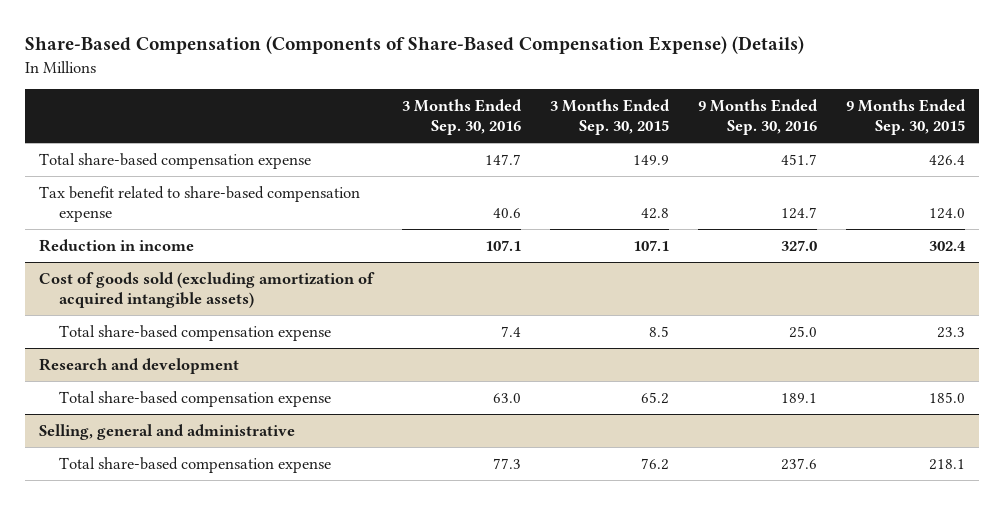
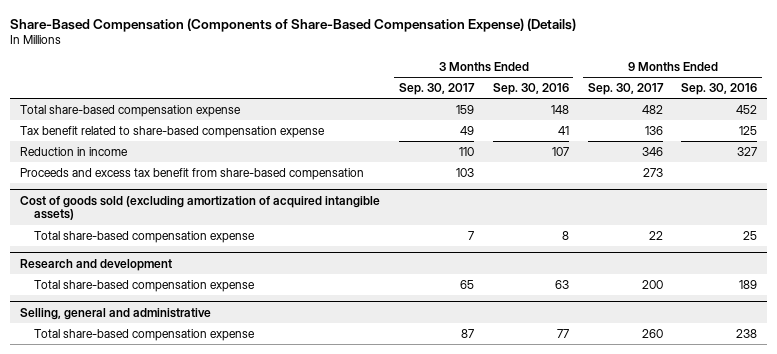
[550,98,671,136] 3 Months Ended Sep. 30, 2015 -> none
[845,98,966,136] 9 Months Ended Sep. 30, 2015 -> none
none -> [398,82,475,95] Sep. 30, 2017
none -> [587,82,664,95] Sep. 30, 2017
[485,153,522,165] 147.7 -> [550,104,569,114] 148
[780,153,817,165] 451.7 -> [736,104,758,114] 452
[493,208,522,219] 40.6 -> [557,125,569,135] 41
[780,207,817,220] 124.7 -> [739,125,758,135] 125
[485,239,522,251] 107.1 -> [551,146,569,156] 107
[780,239,817,251] 327.0 -> [737,146,758,156] 327
none -> [19,167,364,180] Proceeds and excess tax benefit from share-based compensation
[501,325,522,337] 7.4 -> [561,230,569,240] 8
[788,325,817,338] 25.0 -> [743,230,758,240] 25
[493,392,522,403] 63.0 -> [554,279,569,289] 63
[780,392,817,403] 189.1 -> [739,279,758,289] 189
[493,457,522,469] 77.3 -> [556,328,569,338] 77
[780,457,817,470] 237.6 -> [736,328,758,338] 238

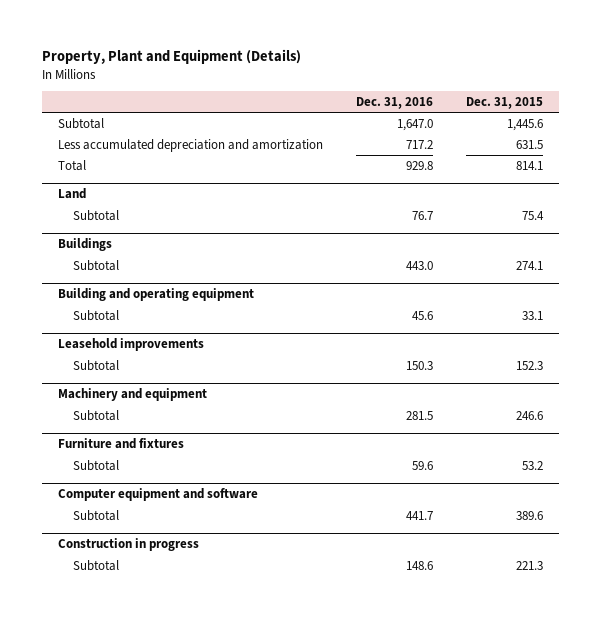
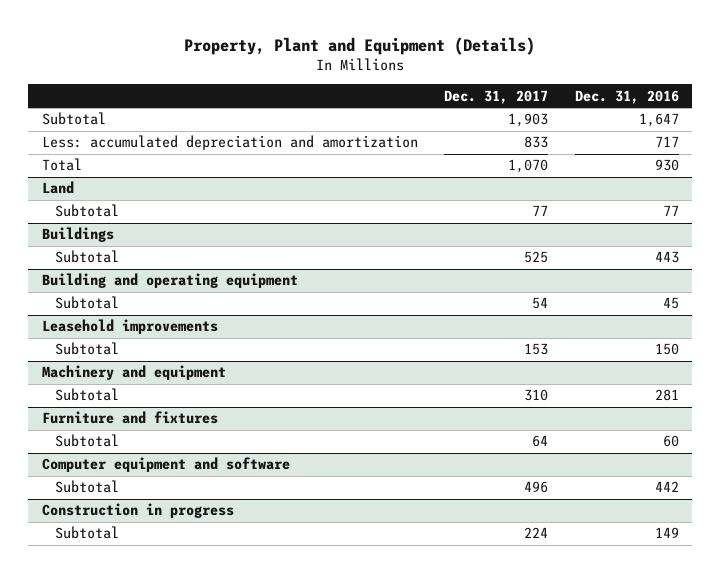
[465,97,543,110] Dec. 31, 2015 -> none
none -> [444,89,549,104] Dec. 31, 2017
[396,118,433,131] 1,647.0 -> [638,113,679,128] 1,647
[58,138,324,152] Less accumulated depreciation and amortization -> [41,135,418,151] Less: accumulated depreciation and amortization
[405,139,433,149] 717.2 -> [654,136,679,148] 717
[405,160,433,170] 929.8 -> [654,159,679,172] 930
[411,210,433,220] 76.7 -> [662,205,679,217] 77
[405,260,433,270] 443.0 -> [654,251,679,264] 443
[411,310,433,320] 45.6 -> [662,297,679,310] 45
[405,360,433,370] 150.3 -> [654,343,679,356] 150
[405,410,433,420] 281.5 -> [654,389,679,402] 281
[411,460,433,470] 59.6 -> [662,435,679,448] 60
[405,510,433,520] 441.7 -> [654,481,679,493] 442
[405,560,433,570] 148.6 -> [654,527,679,539] 149

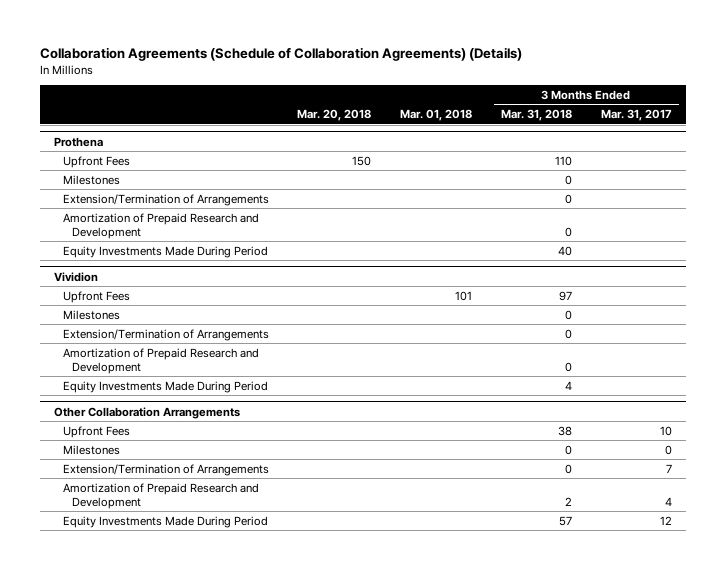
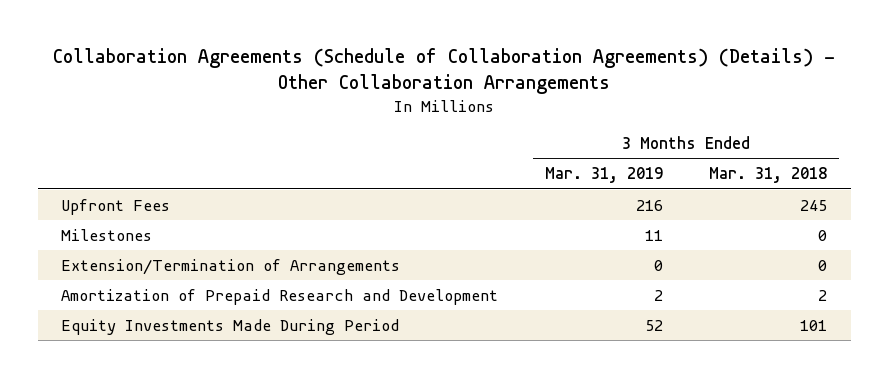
[39,46,522,61] Collaboration Agreements (Schedule of Collaboration Agreements) (Details) -> [53,48,836,95] Collaboration Agreements (Schedule of Collaboration Agreements) (Details) - Other Collaboration Arrangements
[297,109,372,122] Mar. 20, 2018 -> none
[400,109,473,122] Mar. 01, 2018 -> none
[600,109,672,122] Mar. 31, 2017 -> none
none -> [544,167,663,184] Mar. 31, 2019
[53,136,103,147] Prothena -> none
[62,174,120,185] Milestones -> none
[62,193,269,206] Extension/Termination of Arrangements -> none
[62,212,259,239] Amortization of Prepaid Research and Development -> none
[62,245,268,258] Equity Investments Made During Period -> none
[53,271,98,282] Vividion -> none
[62,290,130,303] Upfront Fees -> none
[62,309,120,320] Milestones -> none
[62,328,269,341] Extension/Termination of Arrangements -> none
[62,347,259,374] Amortization of Prepaid Research and Development -> none
[62,380,268,393] Equity Investments Made During Period -> none
[53,406,240,419] Other Collaboration Arrangements -> none
[62,425,130,438] Upfront Fees -> none
[554,155,572,166] 110 -> [800,199,828,211] 245
[558,515,572,526] 57 -> [800,319,828,331] 101

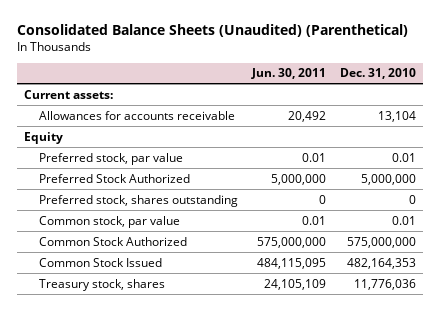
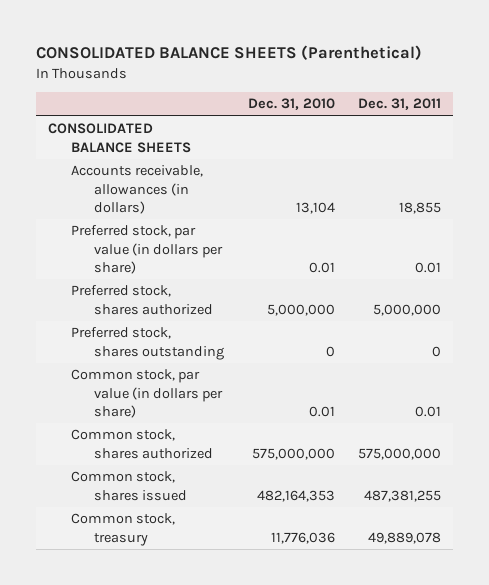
[17,24,409,38] Consolidated Balance Sheets (Unaudited) (Parenthetical) -> [35,45,422,61] CONSOLIDATED BALANCE SHEETS (Parenthetical)
[250,68,326,80] Jun. 30, 2011 -> none
none -> [358,98,442,111] Dec. 31, 2011
[24,89,114,99] Current assets: -> none
[24,131,64,144] Equity -> none
none -> [47,123,191,153] CONSOLIDATED BALANCE SHEETS
[38,110,235,120] Allowances for accounts receivable -> [70,165,203,215] Accounts receivable, allowances (in dollars)
[38,152,183,165] Preferred stock, par value -> [70,225,223,275] Preferred stock, par value (in dollars per share)
[38,173,190,183] Preferred Stock Authorized -> [70,285,213,315] Preferred stock, shares authorized
[38,215,180,228] Common stock, par value -> [70,369,223,419] Common stock, par value (in dollars per share)
[38,236,187,246] Common Stock Authorized -> [70,429,213,459] Common stock, shares authorized
[38,257,162,267] Common Stock Issued -> [70,471,187,501] Common stock, shares issued
[38,278,165,291] Treasury stock, shares -> [70,513,175,546] Common stock, treasury

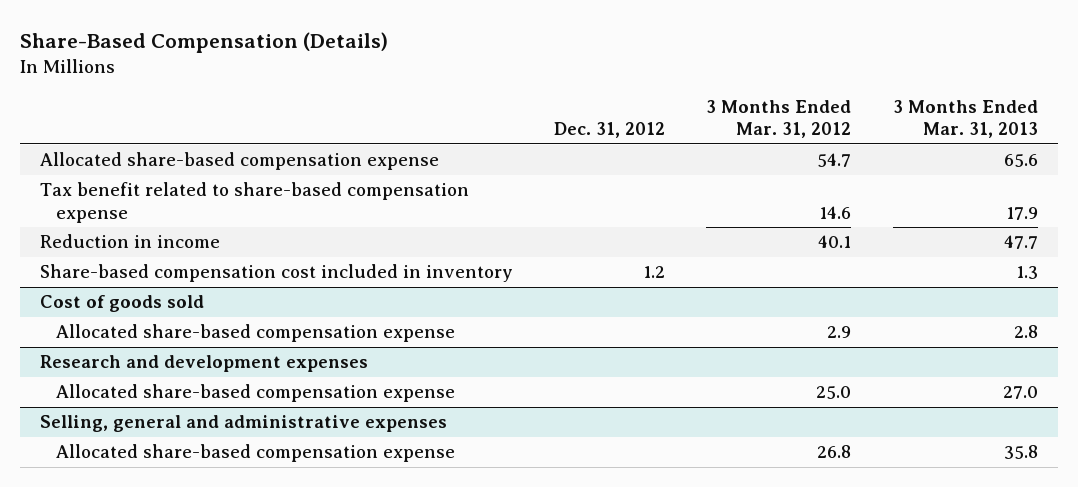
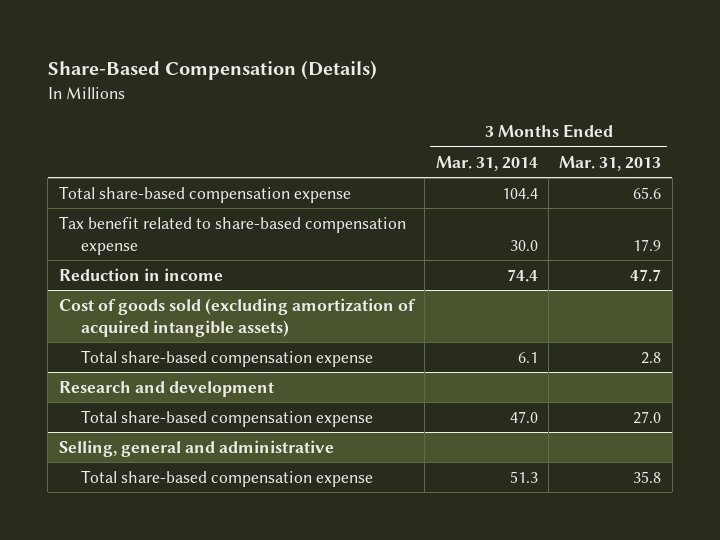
[554,122,666,139] Dec. 31, 2012 -> none
[706,99,852,139] 3 Months Ended Mar. 31, 2012 -> none
none -> [435,155,538,171] Mar. 31, 2014
[40,152,440,171] Allocated share-based compensation expense -> [58,185,351,203] Total share-based compensation expense
[40,264,514,283] Share-based compensation cost included in inventory -> none
[40,295,205,313] Cost of goods sold -> none
none -> [58,297,416,337] Cost of goods sold (excluding amortization of acquired intangible assets)
[56,324,456,343] Allocated share-based compensation expense -> [81,349,374,367] Total share-based compensation expense
[40,355,369,373] Research and development expenses -> [58,380,274,397] Research and development
[56,384,456,403] Allocated share-based compensation expense -> [81,409,374,427] Total share-based compensation expense
[40,415,448,433] Selling, general and administrative expenses -> [58,439,334,457] Selling, general and administrative
[56,444,456,463] Allocated share-based compensation expense -> [81,469,374,487] Total share-based compensation expense

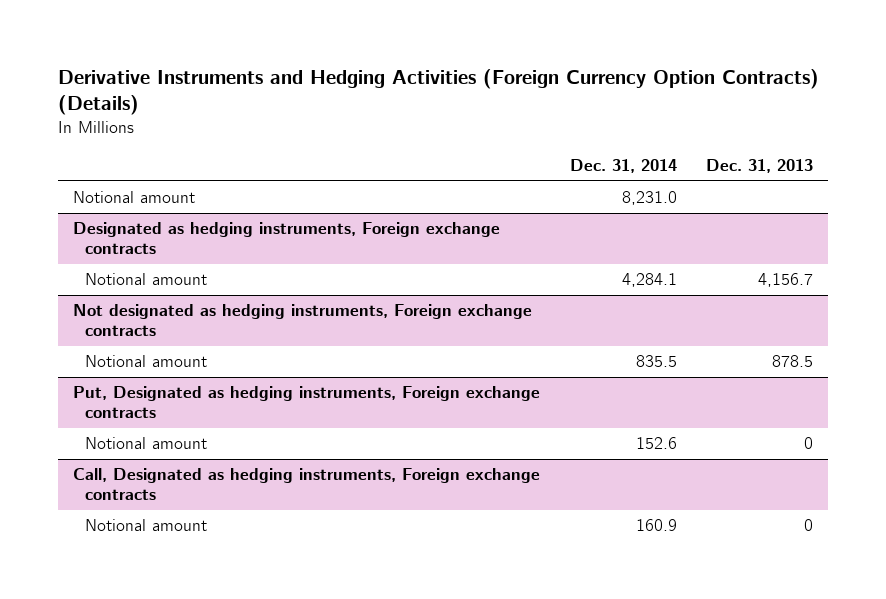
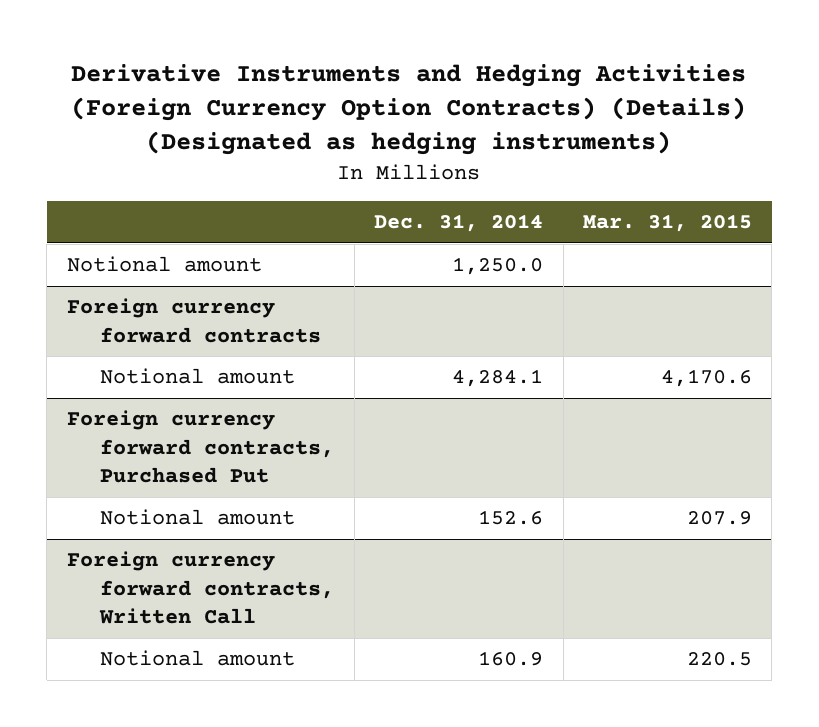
[58,69,820,116] Derivative Instruments and Hedging Activities (Foreign Currency Option Contracts) (Details) -> [71,63,747,156] Derivative Instruments and Hedging Activities (Foreign Currency Option Contracts) (Details) (Designated as hedging instruments)
[706,159,814,174] Dec. 31, 2013 -> none
none -> [583,214,753,233] Mar. 31, 2015
[72,222,500,255] Designated as hedging instruments, Foreign exchange contracts -> none
[621,191,677,206] 8,231.0 -> [452,257,544,276] 1,250.0
none -> [66,298,322,343] Foreign currency forward contracts
[72,304,532,337] Not designated as hedging instruments, Foreign exchange contracts -> none
[84,355,207,368] Notional amount -> none
[72,386,540,419] Put, Designated as hedging instruments, Foreign exchange contracts -> none
none -> [66,410,335,484] Foreign currency forward contracts, Purchased Put
[72,468,540,501] Call, Designated as hedging instruments, Foreign exchange contracts -> none
none -> [66,551,335,625] Foreign currency forward contracts, Written Call

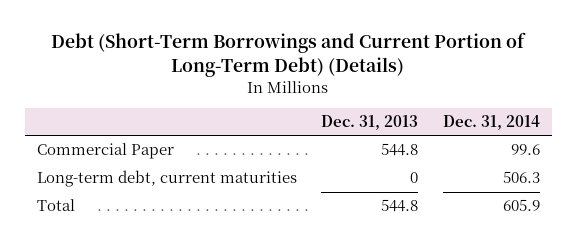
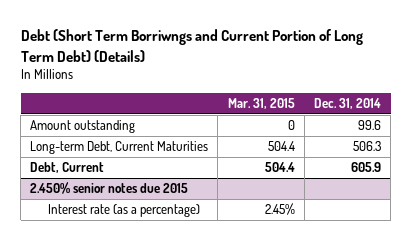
[51,32,527,77] Debt (Short-Term Borrowings and Current Portion of Long-Term Debt) (Details) -> [20,29,363,62] Debt (Short Term Borriwngs and Current Portion of Long Term Debt) (Details)
[321,115,419,131] Dec. 31, 2013 -> none
none -> [227,98,295,110] Mar. 31, 2015
[36,143,174,160] Commercial Paper -> [30,120,136,134] Amount outstanding
[36,170,297,188] Long-term debt, current maturities -> [30,141,209,155] Long-term Debt, Current Maturities
[36,199,75,212] Total -> [30,162,105,174] Debt, Current
none -> [30,182,189,195] 2.450% senior notes due 2015
none -> [48,204,201,218] Interest rate (as a percentage)

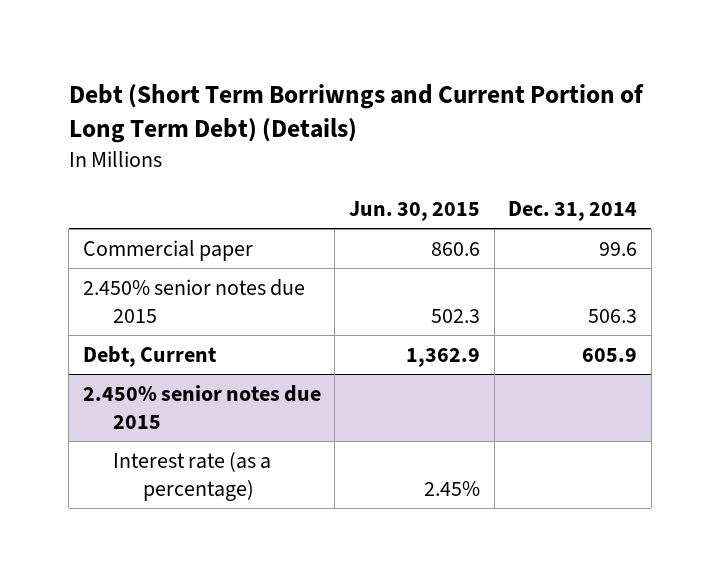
[227,98,295,110] Mar. 31, 2015 -> none
none -> [349,201,481,222] Jun. 30, 2015
[30,120,136,134] Amount outstanding -> [82,239,253,261] Commercial paper
[30,141,209,155] Long-term Debt, Current Maturities -> [82,278,305,324] 2.450% senior notes due 2015

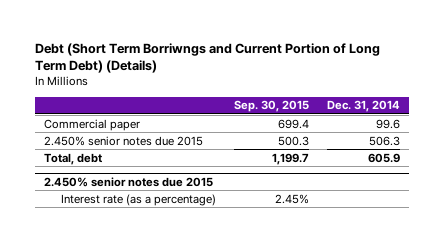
[349,201,481,222] Jun. 30, 2015 -> none
none -> [234,100,310,113] Sep. 30, 2015
[82,345,217,367] Debt, Current -> [43,152,102,165] Total, debt

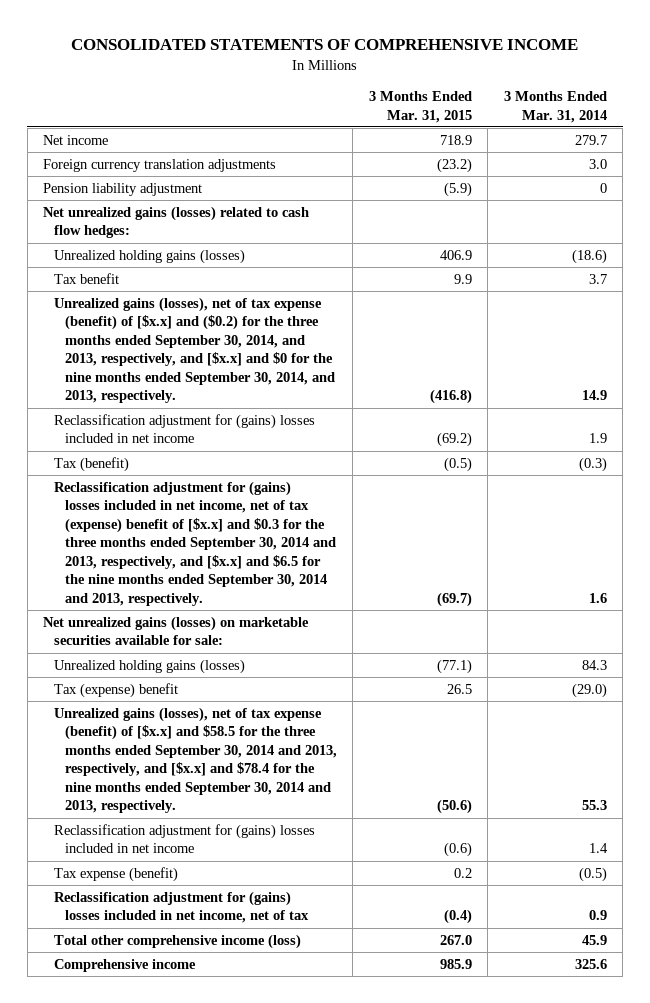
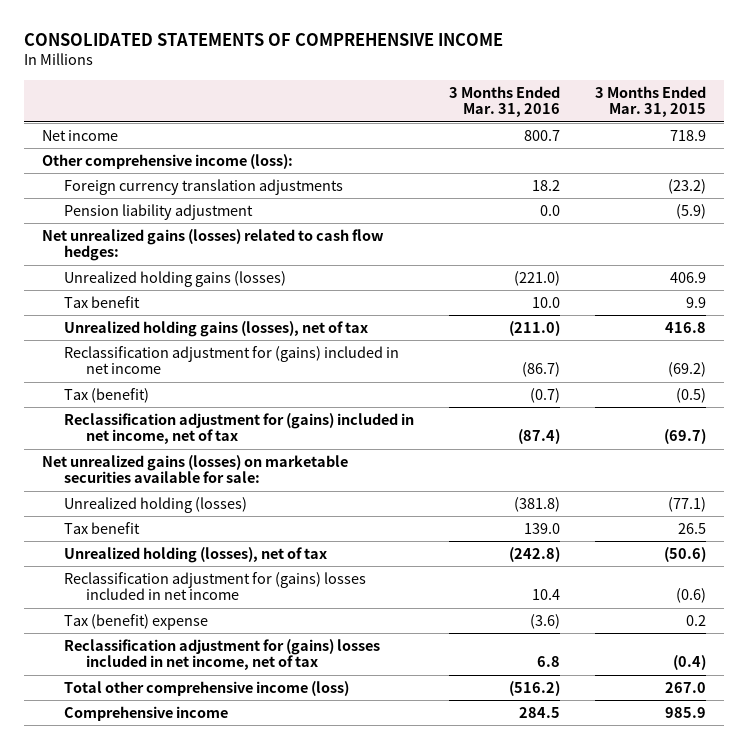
[503,91,607,123] 3 Months Ended Mar. 31, 2014 -> none
none -> [448,85,560,118] 3 Months Ended Mar. 31, 2016
none -> [41,153,293,169] Other comprehensive income (loss):
[53,296,335,404] Unrealized gains (losses), net of tax expense (benefit) of [$x.x] and ($0.2) for the three months ended September 30, 2014, and 2013, respectively, and [$x.x] and $0 for the nine months ended September 30, 2014, and 2013, respectively. -> [63,320,368,337] Unrealized holding gains (losses), net of tax
[429,389,472,405] (416.8) -> [665,321,707,333] 416.8
[53,413,315,444] Reclassification adjustment for (gains) losses included in net income -> [63,345,399,375] Reclassification adjustment for (gains) included in net income
[53,480,336,606] Reclassification adjustment for (gains) losses included in net income, net of tax (expense) benefit of [$x.x] and $0.3 for the three months ended September 30, 2014 and 2013, respectively, and [$x.x] and $6.5 for the nine months ended September 30, 2014 and 2013, respectively. -> [63,412,414,445] Reclassification adjustment for (gains) included in net income, net of tax
[53,658,245,674] Unrealized holding gains (losses) -> [63,496,247,513] Unrealized holding (losses)
[53,682,178,698] Tax (expense) benefit -> [63,521,140,534] Tax benefit
[53,706,337,814] Unrealized gains (losses), net of tax expense (benefit) of [$x.x] and $58.5 for the three months ended September 30, 2014 and 2013, respectively, and [$x.x] and $78.4 for the nine months ended September 30, 2014 and 2013, respectively. -> [63,546,327,563] Unrealized holding (losses), net of tax
[53,866,178,882] Tax expense (benefit) -> [63,613,208,630] Tax (benefit) expense

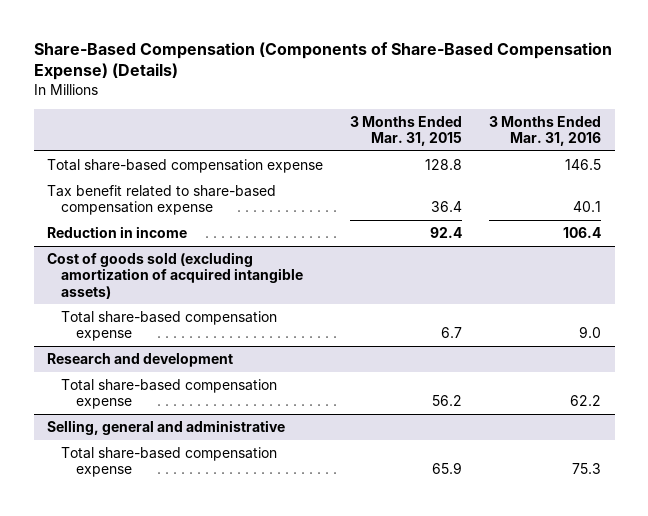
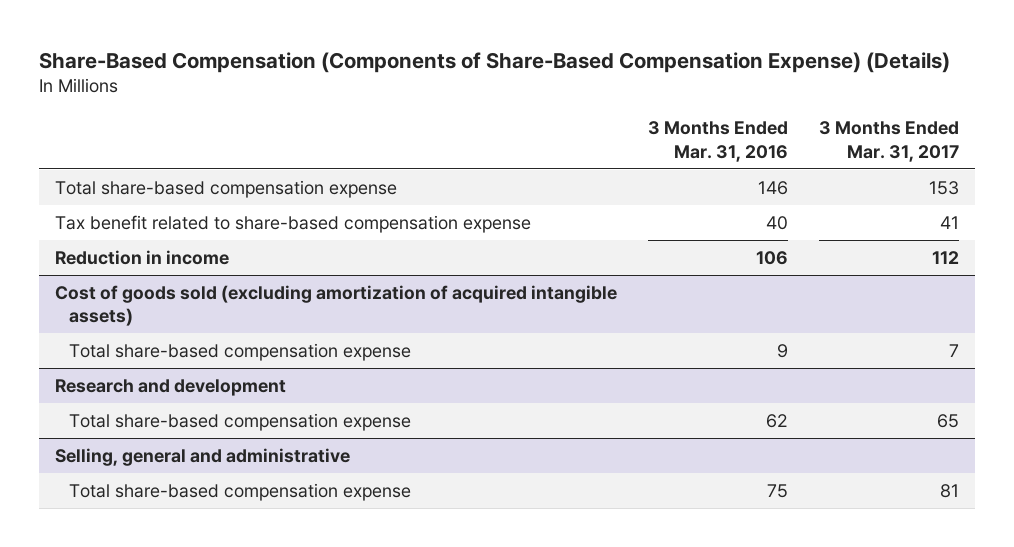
[350,115,463,146] 3 Months Ended Mar. 31, 2015 -> none
none -> [819,121,960,162] 3 Months Ended Mar. 31, 2017
[565,158,602,170] 146.5 -> [758,180,789,195] 146
[573,201,602,213] 40.1 -> [766,215,789,230] 40
[563,226,602,238] 106.4 -> [756,250,789,265] 106
[579,326,602,339] 9.0 -> [777,343,789,358] 9
[570,395,602,407] 62.2 -> [766,413,789,428] 62
[572,463,602,475] 75.3 -> [767,483,789,498] 75

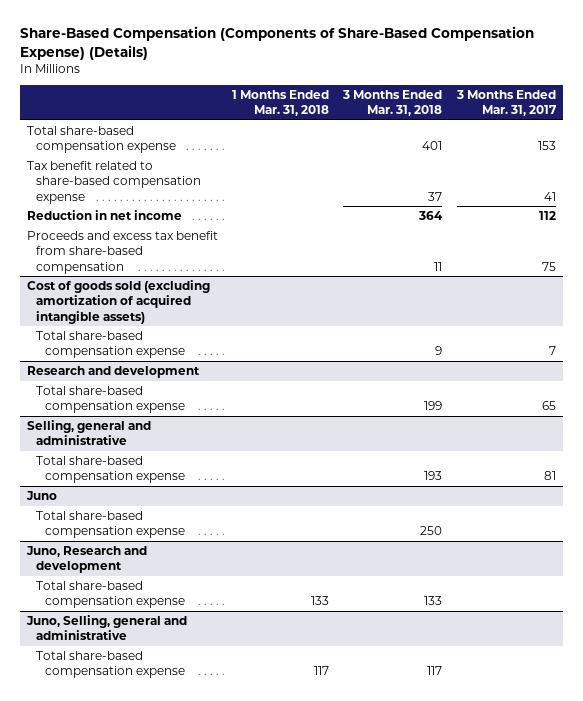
[648,121,789,162] 3 Months Ended Mar. 31, 2016 -> none
none -> [232,89,330,116] 1 Months Ended Mar. 31, 2018
none -> [342,89,443,116] 3 Months Ended Mar. 31, 2018
[54,249,229,265] Reduction in income -> [27,210,183,221] Reduction in net income
none -> [27,231,219,274] Proceeds and excess tax benefit from share-based compensation
none -> [26,491,58,501] Juno
none -> [35,511,185,539] Total share-based compensation expense
none -> [26,546,148,574] Juno, Research and development
none -> [35,581,185,609] Total share-based compensation expense
none -> [26,615,188,641] Juno, Selling, general and administrative
none -> [35,651,185,679] Total share-based compensation expense

